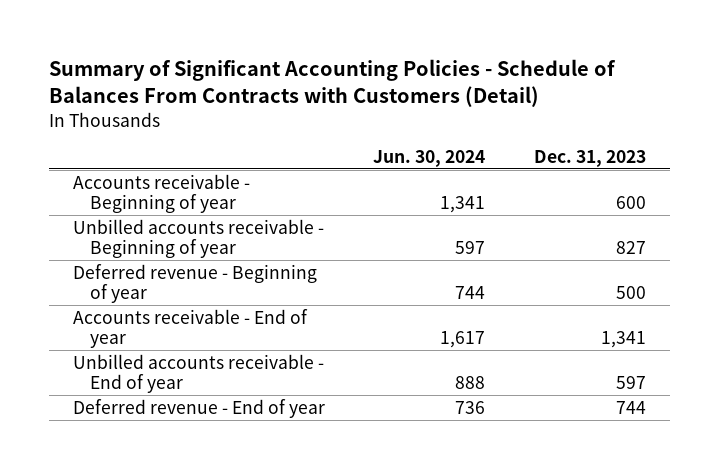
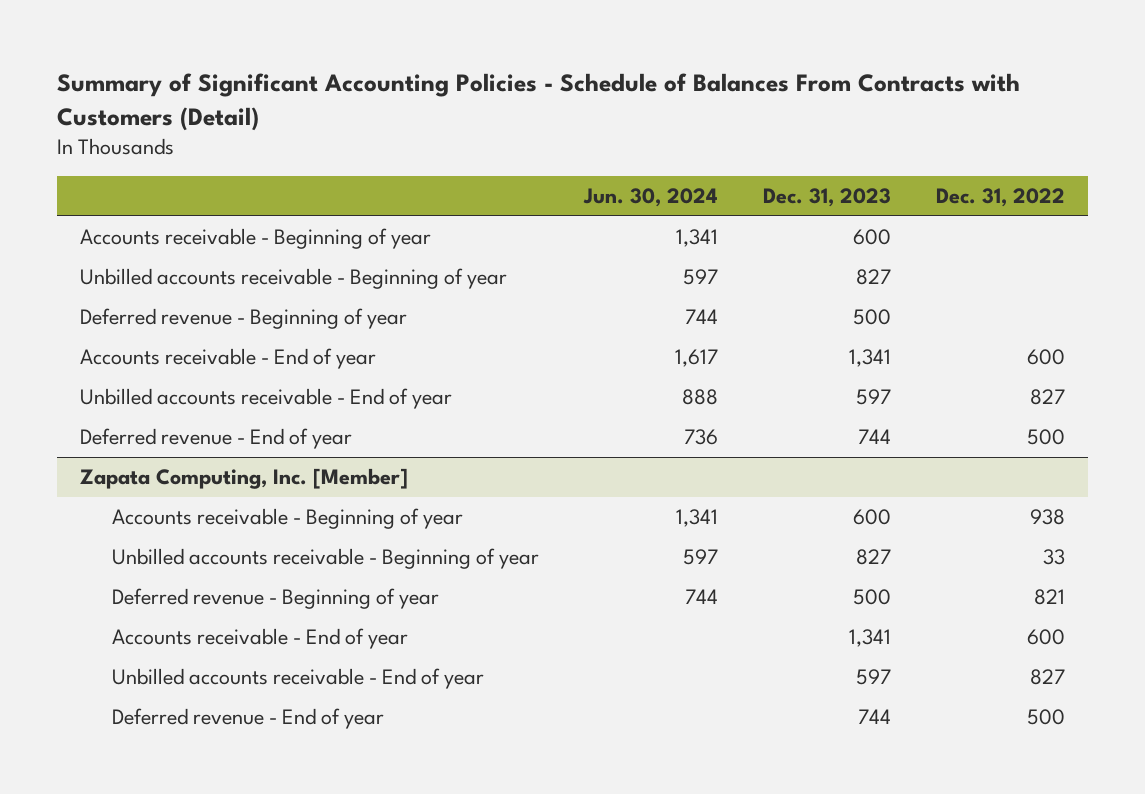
none -> [936,188,1066,208] Dec. 31, 2022
none -> [79,468,408,490] Zapata Computing, Inc. [Member]
none -> [111,508,463,530] Accounts receivable - Beginning of year
none -> [111,548,539,570] Unbilled accounts receivable - Beginning of year
none -> [111,588,439,610] Deferred revenue - Beginning of year
none -> [111,628,408,650] Accounts receivable - End of year
none -> [111,668,484,690] Unbilled accounts receivable - End of year
none -> [111,708,384,730] Deferred revenue - End of year

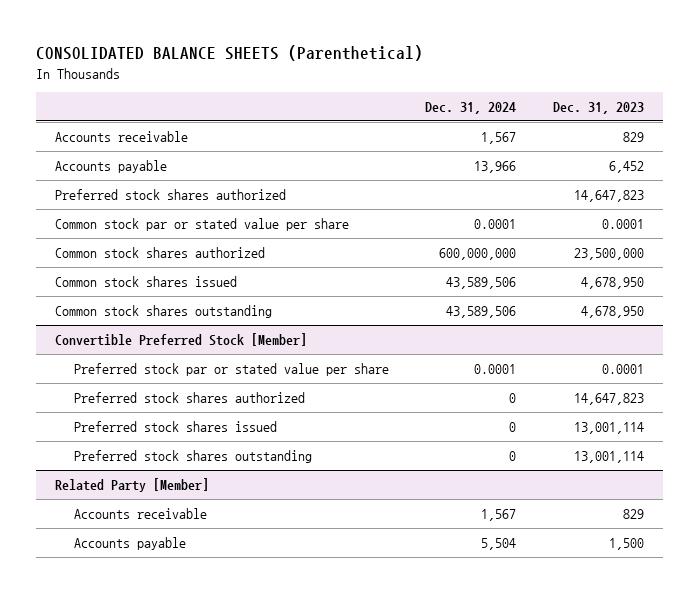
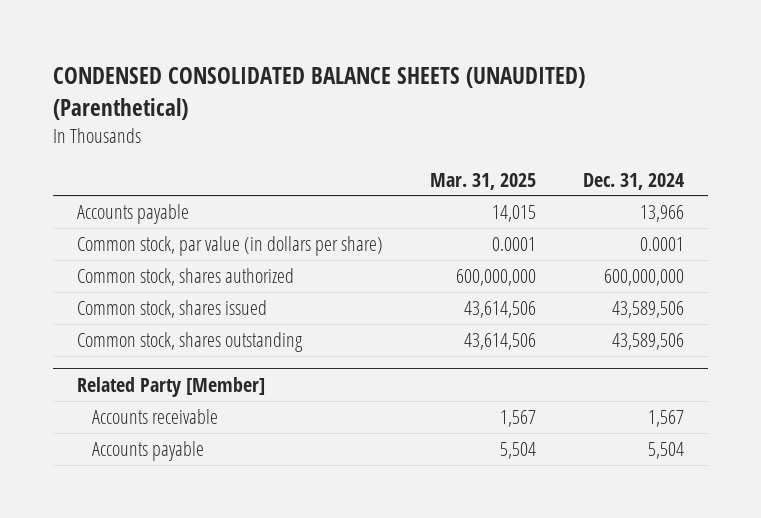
[36,45,424,62] CONSOLIDATED BALANCE SHEETS (Parenthetical) -> [53,67,586,120] CONDENSED CONSOLIDATED BALANCE SHEETS (UNAUDITED) (Parenthetical)
[553,101,645,114] Dec. 31, 2023 -> none
none -> [430,172,537,190] Mar. 31, 2025
[54,130,188,142] Accounts receivable -> none
[54,188,286,200] Preferred stock shares authorized -> none
[54,332,307,346] Convertible Preferred Stock [Member] -> none
[73,362,389,376] Preferred stock par or stated value per share -> none
[73,391,305,403] Preferred stock shares authorized -> none
[73,420,277,432] Preferred stock shares issued -> none
[73,449,312,463] Preferred stock shares outstanding -> none
[54,217,349,231] Common stock par or stated value per share -> [76,236,383,257] Common stock, par value (in dollars per share)
[54,246,265,258] Common stock shares authorized -> [76,268,294,287] Common stock, shares authorized
[54,275,237,287] Common stock shares issued -> [76,300,267,319] Common stock, shares issued
[54,304,272,318] Common stock shares outstanding -> [76,332,303,353] Common stock, shares outstanding

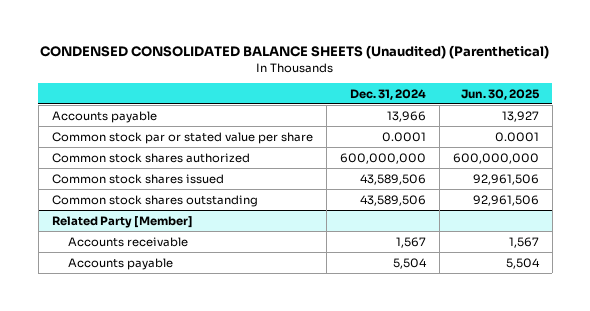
[53,67,586,120] CONDENSED CONSOLIDATED BALANCE SHEETS (UNAUDITED) (Parenthetical) -> [40,45,550,60] CONDENSED CONSOLIDATED BALANCE SHEETS (Unaudited) (Parenthetical)
[430,172,537,190] Mar. 31, 2025 -> none
none -> [460,88,540,100] Jun. 30, 2025
[76,236,383,257] Common stock, par value (in dollars per share) -> [51,131,313,144] Common stock par or stated value per share
[76,268,294,287] Common stock, shares authorized -> [51,152,250,163] Common stock shares authorized
[76,300,267,319] Common stock, shares issued -> [51,173,224,184] Common stock shares issued
[76,332,303,353] Common stock, shares outstanding -> [51,194,258,207] Common stock shares outstanding

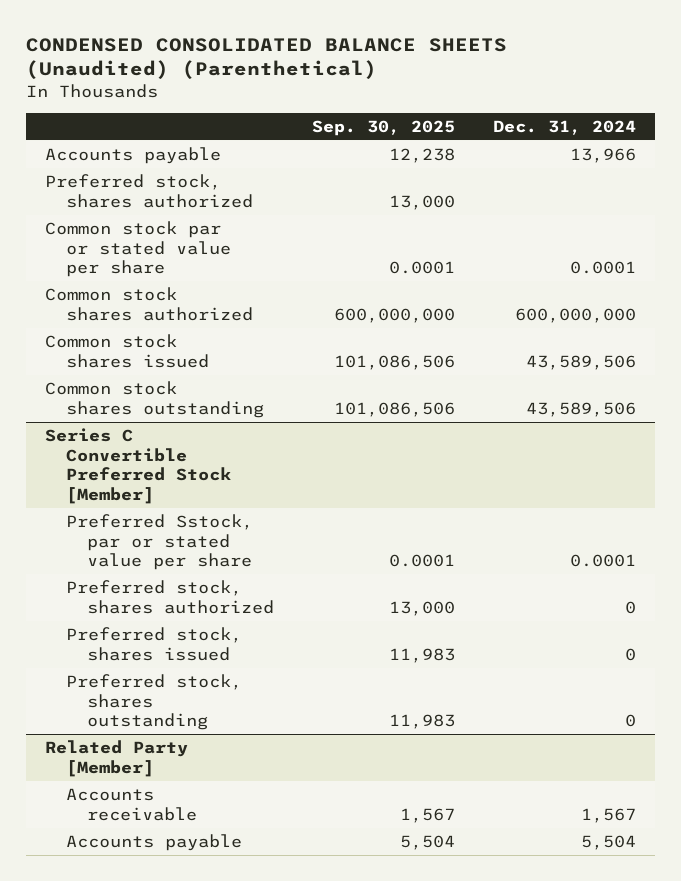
[460,88,540,100] Jun. 30, 2025 -> none
none -> [312,119,456,136] Sep. 30, 2025
none -> [45,174,254,208] Preferred stock, shares authorized
none -> [45,428,232,504] Series C Convertible Preferred Stock [Member]
none -> [66,514,254,571] Preferred Sstock, par or stated value per share
none -> [66,580,275,614] Preferred stock, shares authorized
none -> [66,627,243,661] Preferred stock, shares issued
none -> [66,674,243,731] Preferred stock, shares outstanding

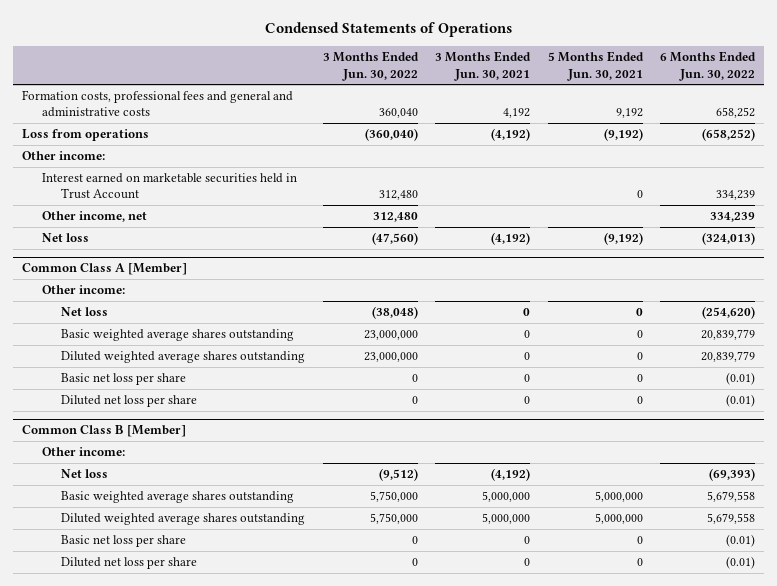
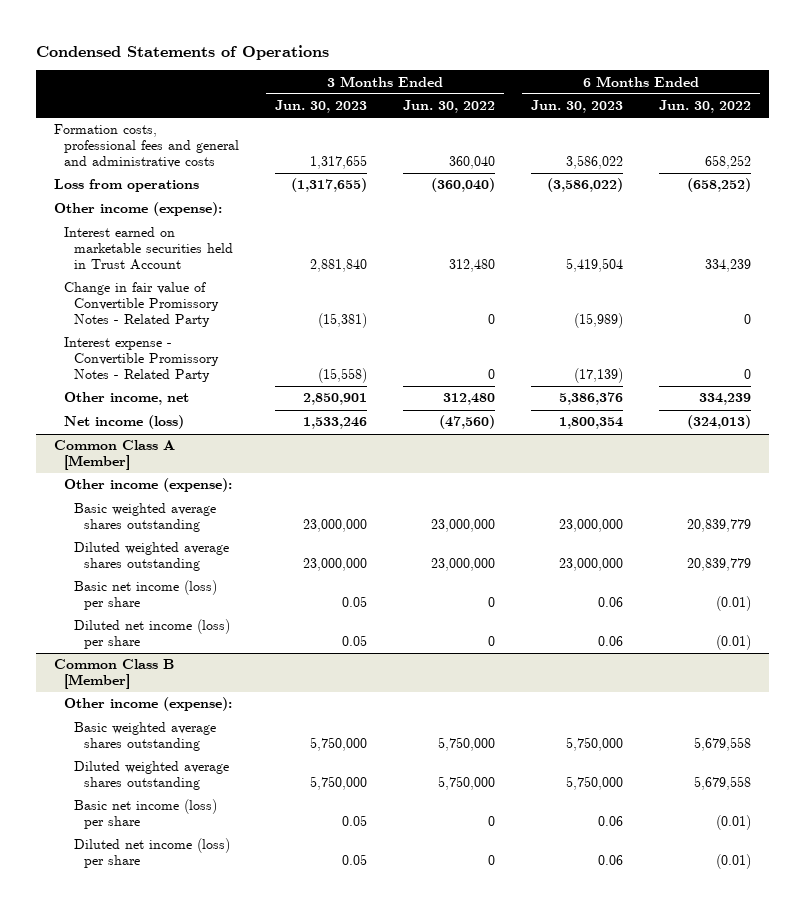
[435,51,532,81] 3 Months Ended Jun. 30, 2021 -> none
[547,51,644,81] 5 Months Ended Jun. 30, 2021 -> none
none -> [275,100,368,114] Jun. 30, 2023
none -> [531,100,624,114] Jun. 30, 2023
[22,151,106,161] Other income: -> [54,202,223,217] Other income (expense):
none -> [63,282,219,327] Change in fair value of Convertible Promissory Notes - Related Party
none -> [63,337,219,382] Interest expense - Convertible Promissory Notes - Related Party
[41,233,89,243] Net loss -> [63,415,184,430] Net income (loss)
[61,307,109,317] Net loss -> none
[41,285,125,295] Other income: -> [63,478,232,493] Other income (expense):
[61,373,187,386] Basic net loss per share -> [73,580,217,611] Basic net income (loss) per share
[61,395,198,408] Diluted net loss per share -> [73,619,230,650] Diluted net income (loss) per share
[61,469,109,479] Net loss -> none
[41,447,125,457] Other income: -> [63,697,232,712] Other income (expense):
[61,535,187,548] Basic net loss per share -> [73,799,217,830] Basic net income (loss) per share
[61,557,198,570] Diluted net loss per share -> [73,838,230,869] Diluted net income (loss) per share

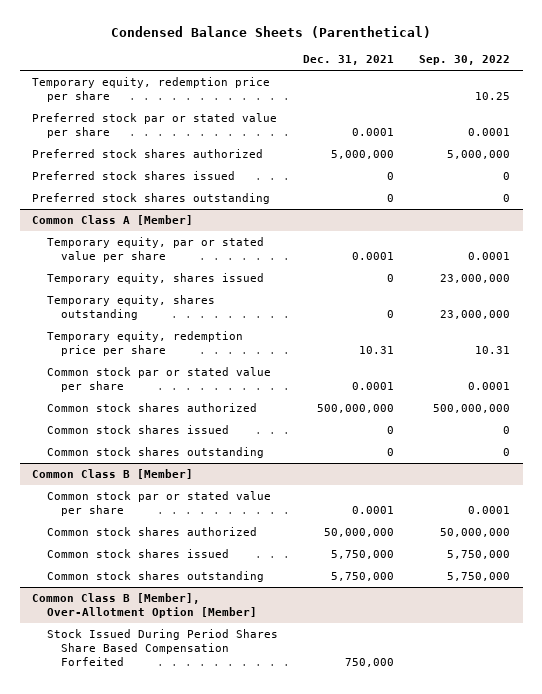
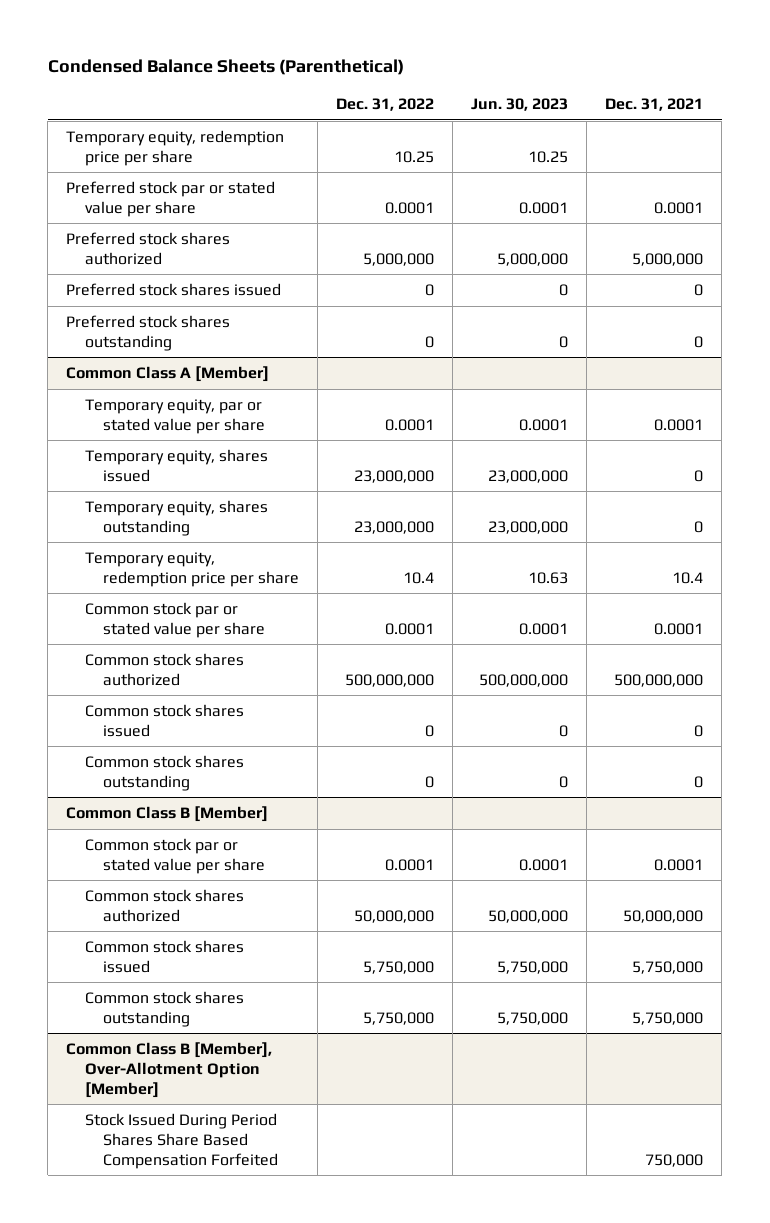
[419,55,511,66] Sep. 30, 2022 -> none
none -> [336,98,435,112] Dec. 31, 2022
none -> [471,98,569,112] Jun. 30, 2023
[358,346,394,355] 10.31 -> [672,571,704,584] 10.4

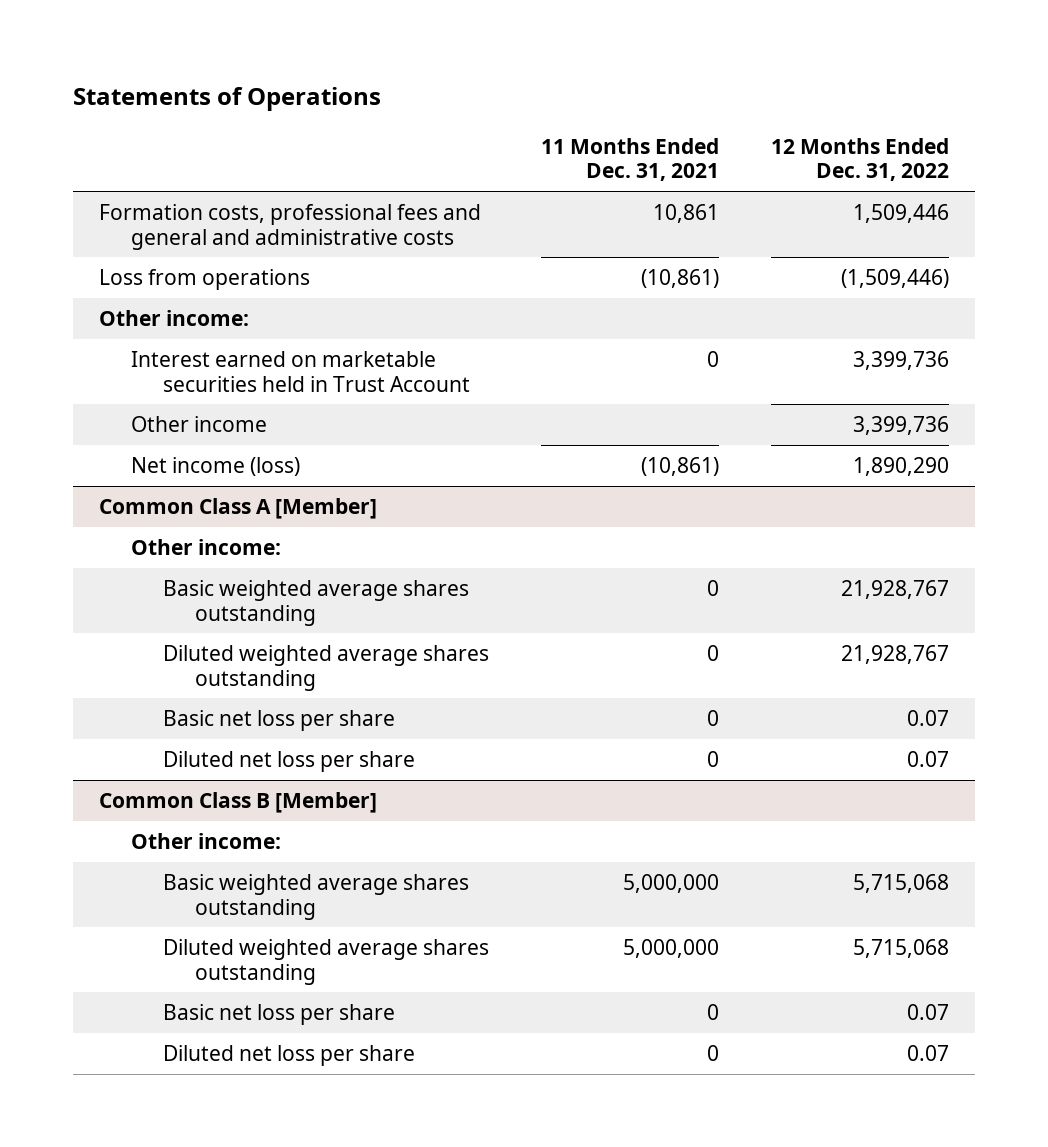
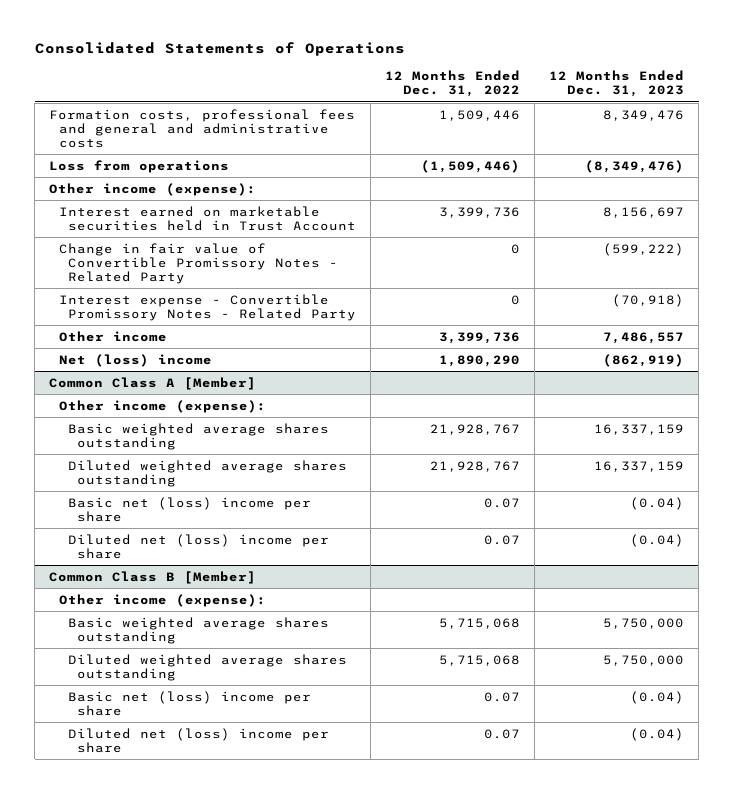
[72,86,381,111] Statements of Operations -> [34,41,405,56] Consolidated Statements of Operations
[541,137,720,182] 11 Months Ended Dec. 31, 2021 -> none
none -> [549,70,685,98] 12 Months Ended Dec. 31, 2023
[98,309,249,326] Other income: -> [49,182,257,196] Other income (expense):
none -> [58,242,338,284] Change in fair value of Convertible Promissory Notes - Related Party
none -> [58,293,356,321] Interest expense - Convertible Promissory Notes - Related Party
[130,456,300,476] Net income (loss) -> [58,353,212,367] Net (loss) income
[130,538,281,555] Other income: -> [58,399,266,413] Other income (expense):
[163,709,396,731] Basic net loss per share -> [67,496,311,522] Basic net (loss) income per share
[163,750,416,772] Diluted net loss per share -> [67,533,329,559] Diluted net (loss) income per share
[130,832,281,849] Other income: -> [58,593,266,607] Other income (expense):
[163,1003,396,1025] Basic net loss per share -> [67,690,311,716] Basic net (loss) income per share
[163,1044,416,1066] Diluted net loss per share -> [67,727,329,753] Diluted net (loss) income per share

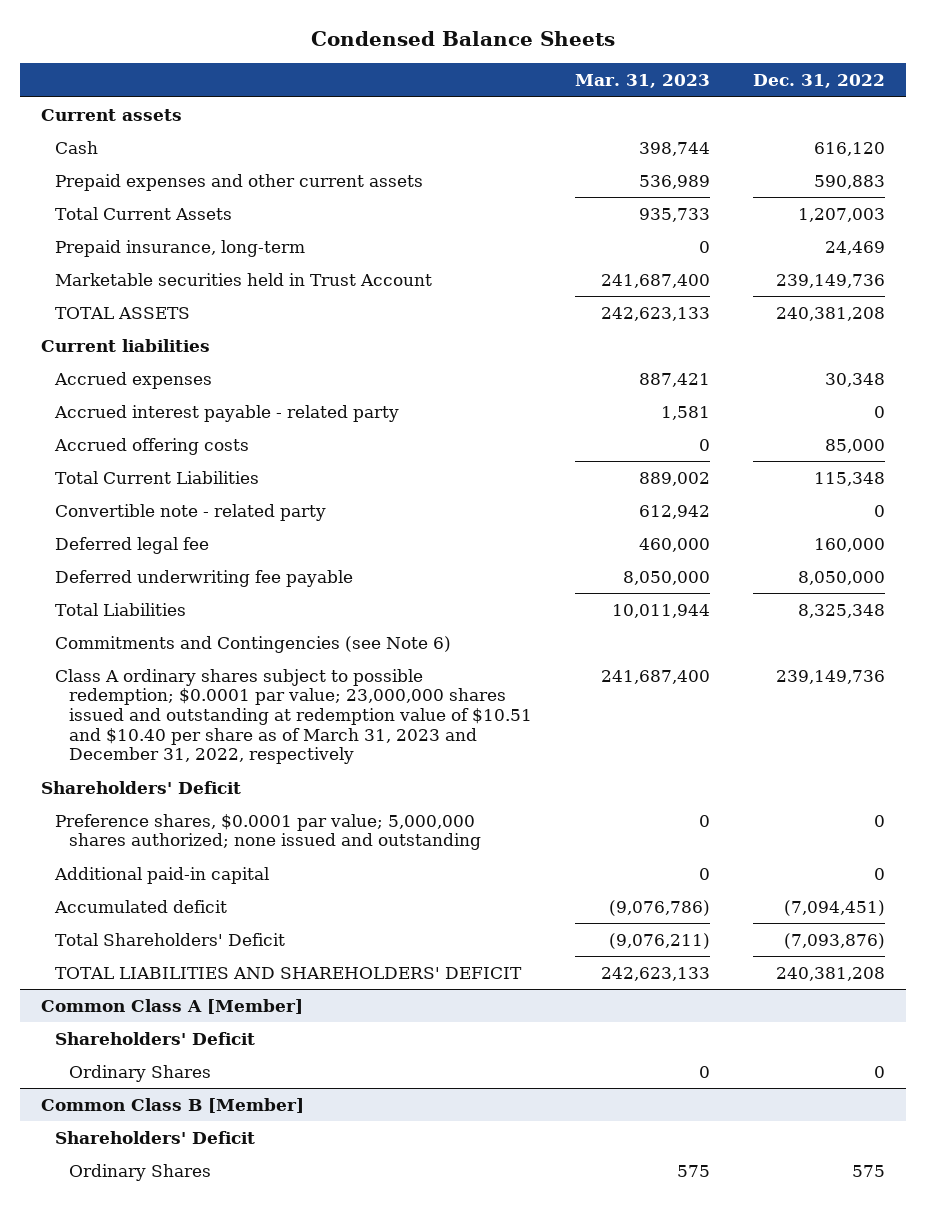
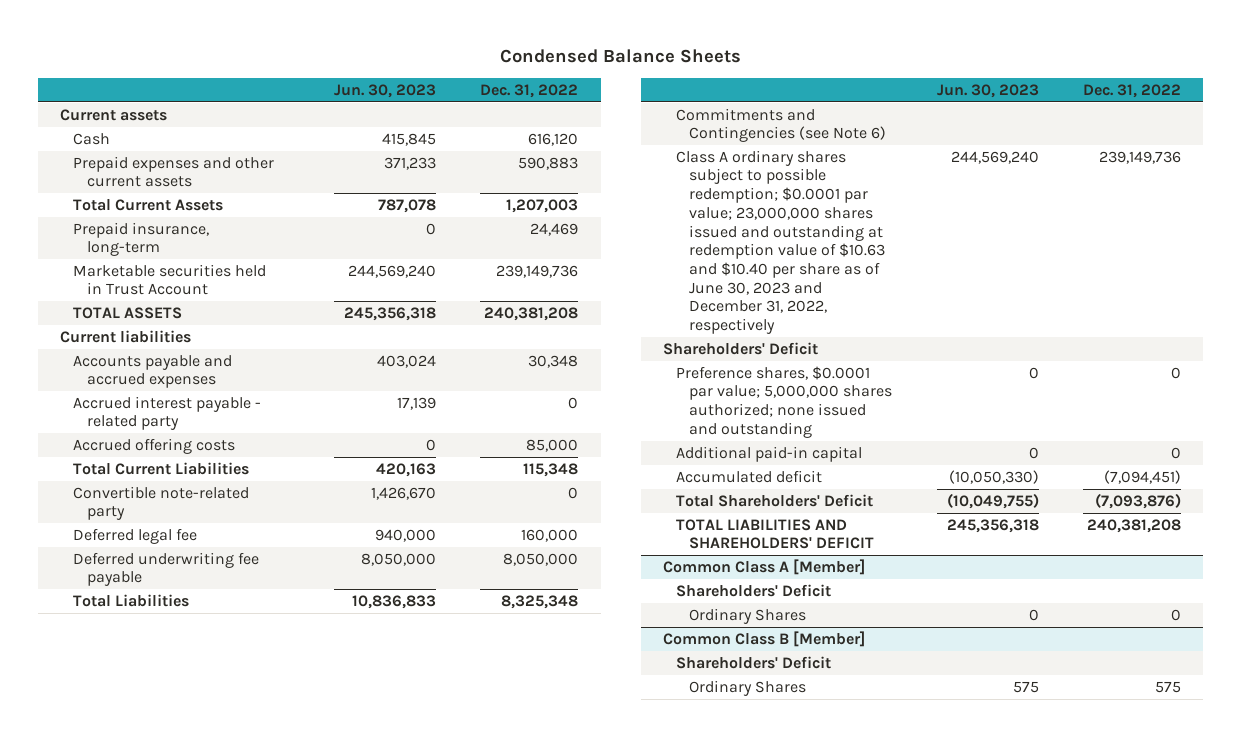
[574,74,710,89] Mar. 31, 2023 -> none
none -> [334,84,437,99] Jun. 30, 2023
[54,371,213,389] Accrued expenses -> [73,354,233,389] Accounts payable and accrued expenses
[55,503,327,521] Convertible note - related party -> [73,485,250,521] Convertible note-related party
[55,668,533,765] Class A ordinary shares subject to possible redemption; $0.0001 par value; 23,000,000 shares issued and outstanding at redemption value of $10.51 and $10.40 per share as of March 31, 2023 and December 31, 2022, respectively -> [676,149,886,335] Class A ordinary shares subject to possible redemption; $0.0001 par value; 23,000,000 shares issued and outstanding at redemption value of $10.63 and $10.40 per share as of June 30, 2023 and December 31, 2022, respectively

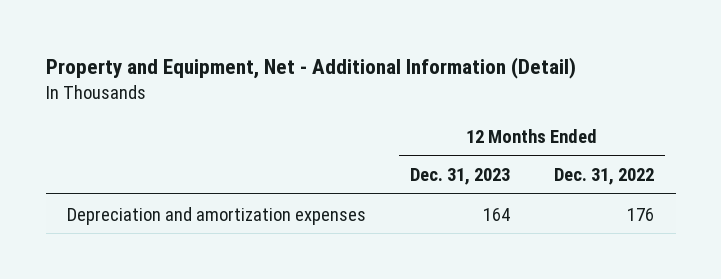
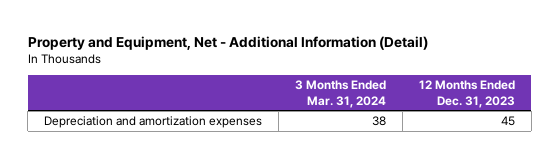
[553,168,654,186] Dec. 31, 2022 -> none
none -> [295,80,387,108] 3 Months Ended Mar. 31, 2024
[483,207,511,221] 164 -> [500,116,515,127] 45

